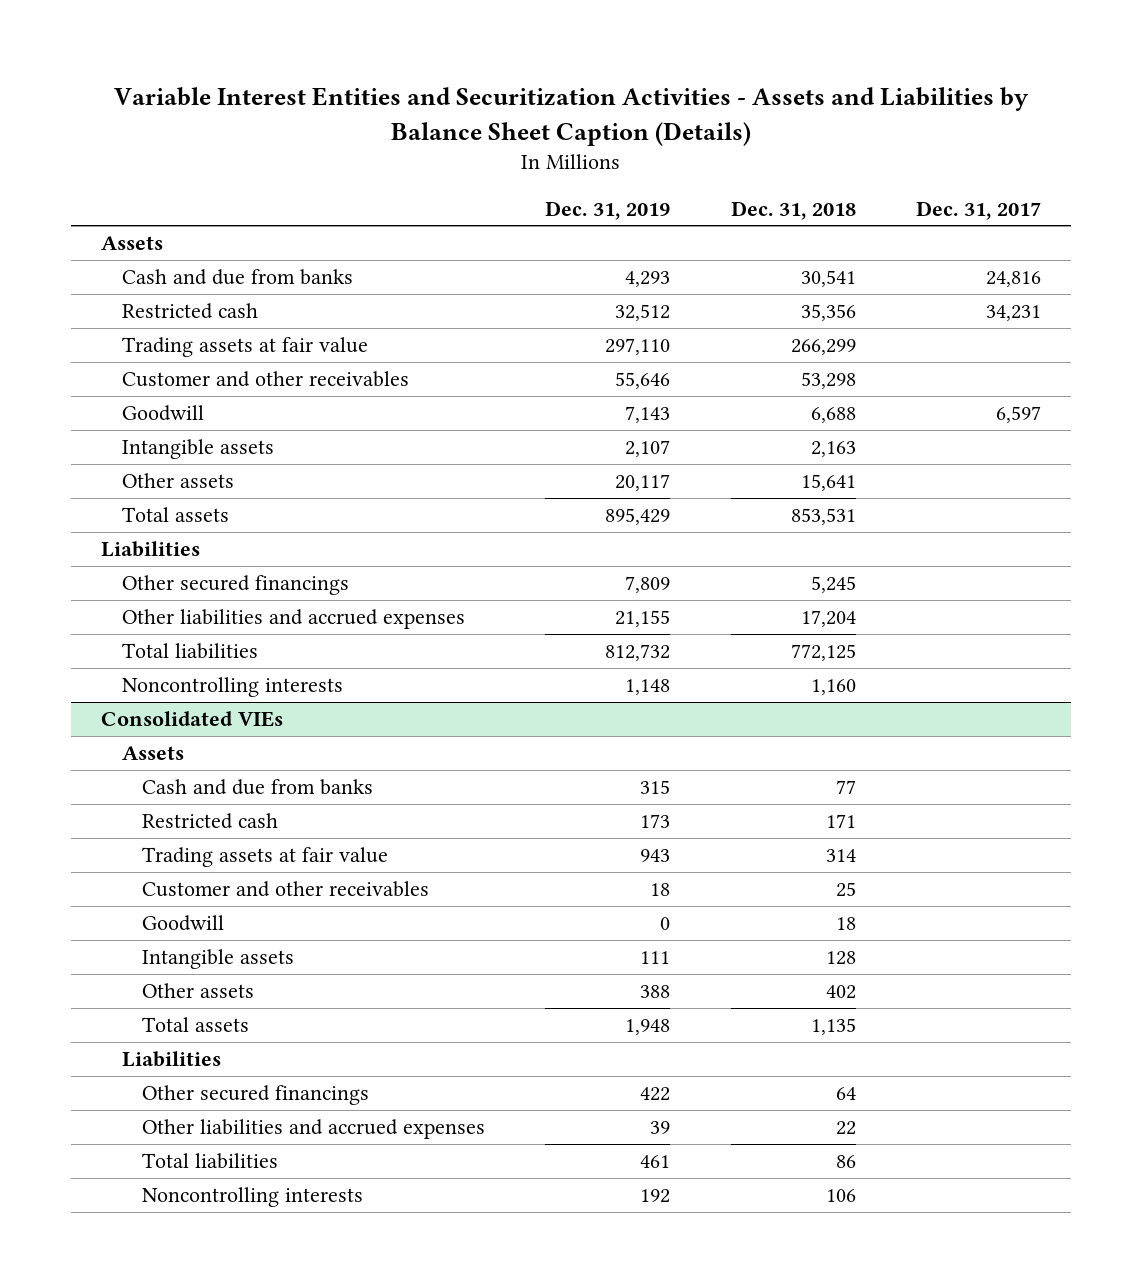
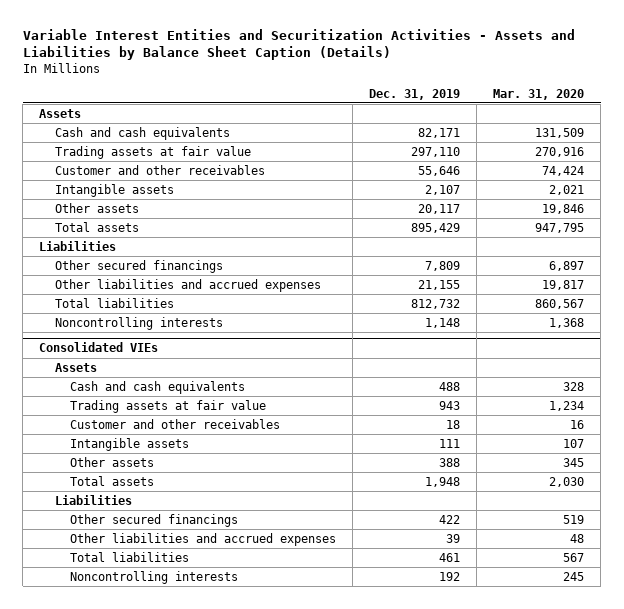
[730,200,856,220] Dec. 31, 2018 -> none
[915,200,1041,220] Dec. 31, 2017 -> none
none -> [493,88,585,100] Mar. 31, 2020
[121,269,353,286] Cash and due from banks -> none
[121,303,258,320] Restricted cash -> none
none -> [54,126,230,140] Cash and cash equivalents
[121,405,204,422] Goodwill -> none
[142,779,374,796] Cash and due from banks -> none
[142,813,279,830] Restricted cash -> none
none -> [69,380,245,394] Cash and cash equivalents
[142,915,225,932] Goodwill -> none

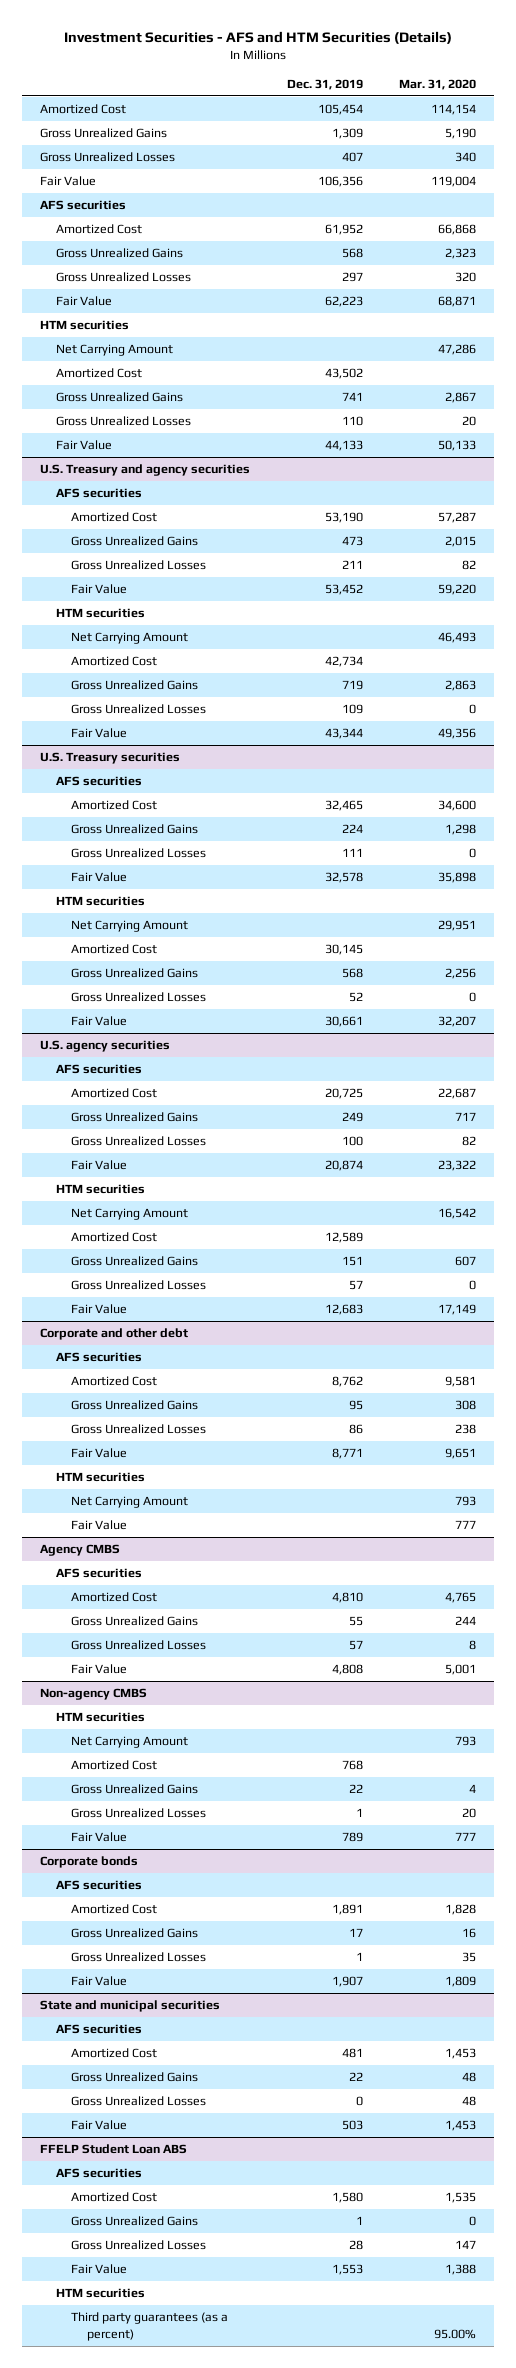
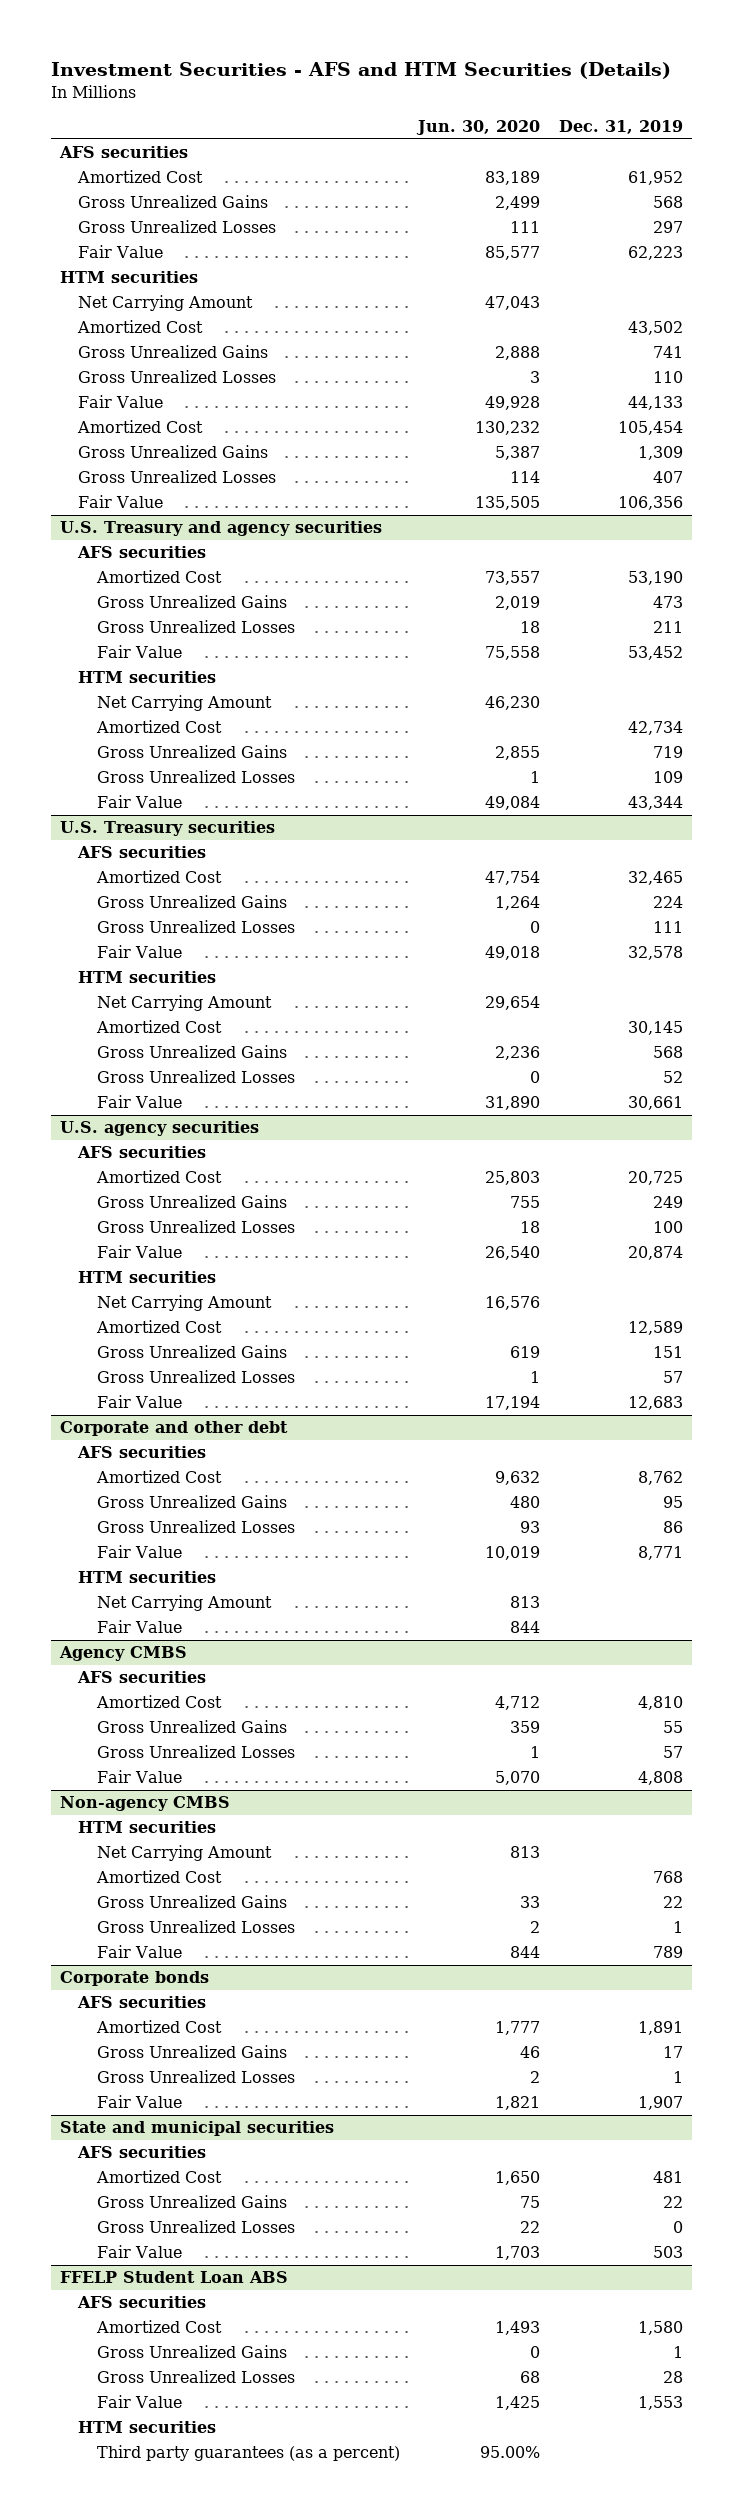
[398,78,476,90] Mar. 31, 2020 -> none
none -> [416,120,541,136] Jun. 30, 2020
[40,104,127,115] Amortized Cost -> [77,420,204,434] Amortized Cost
[40,128,168,139] Gross Unrealized Gains -> [78,445,269,459] Gross Unrealized Gains
[40,152,176,163] Gross Unrealized Losses -> [78,470,277,484] Gross Unrealized Losses
[40,176,97,187] Fair Value -> [78,495,164,509] Fair Value

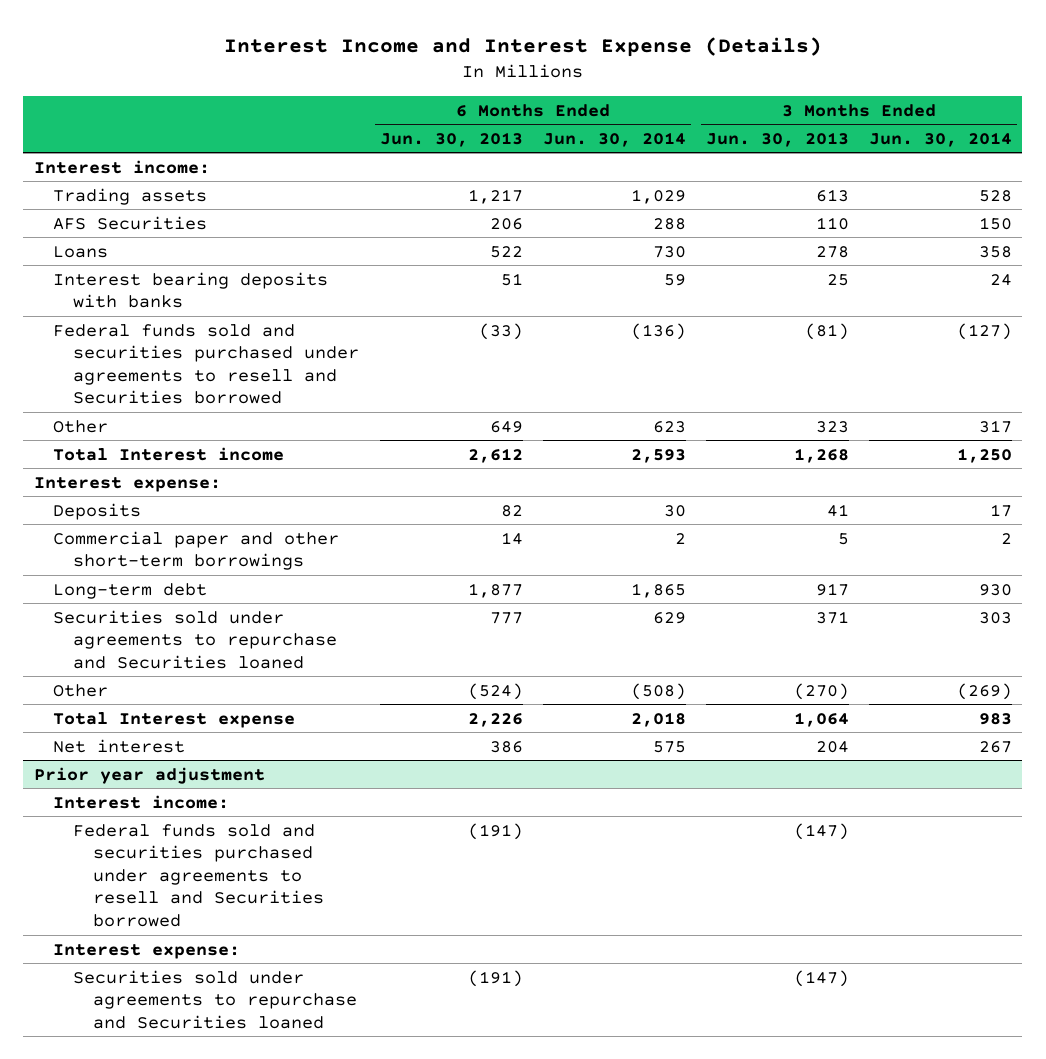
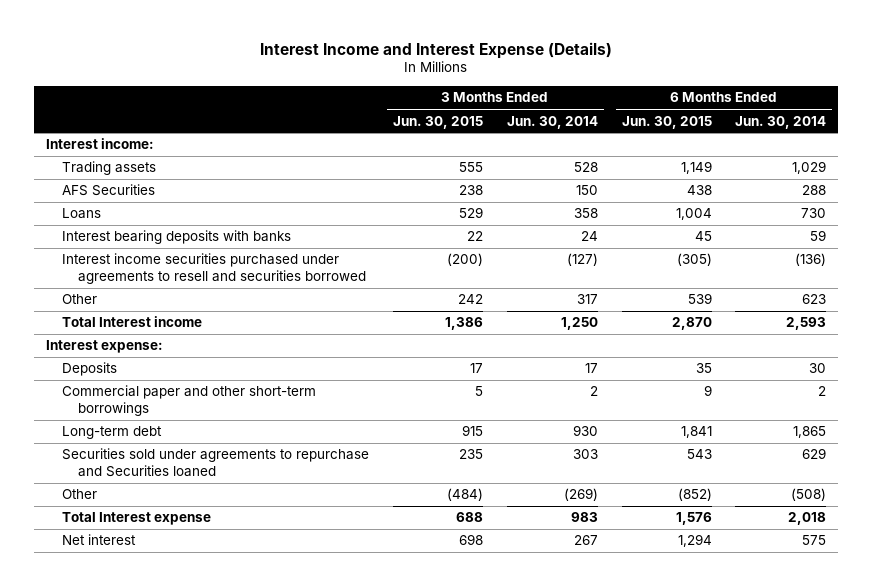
[379,131,523,147] Jun. 30, 2013 -> none
[706,131,850,147] Jun. 30, 2013 -> none
none -> [392,115,483,129] Jun. 30, 2015
none -> [621,115,712,129] Jun. 30, 2015
[53,323,360,405] Federal funds sold and securities purchased under agreements to resell and Securities borrowed -> [62,253,367,285] Interest income securities purchased under agreements to resell and securities borrowed
[33,766,265,784] Prior year adjustment -> none
[53,794,230,809] Interest income: -> none
[73,823,325,927] Federal funds sold and securities purchased under agreements to resell and Securities borrowed -> none
[53,943,241,959] Interest expense: -> none
[73,969,358,1029] Securities sold under agreements to repurchase and Securities loaned -> none

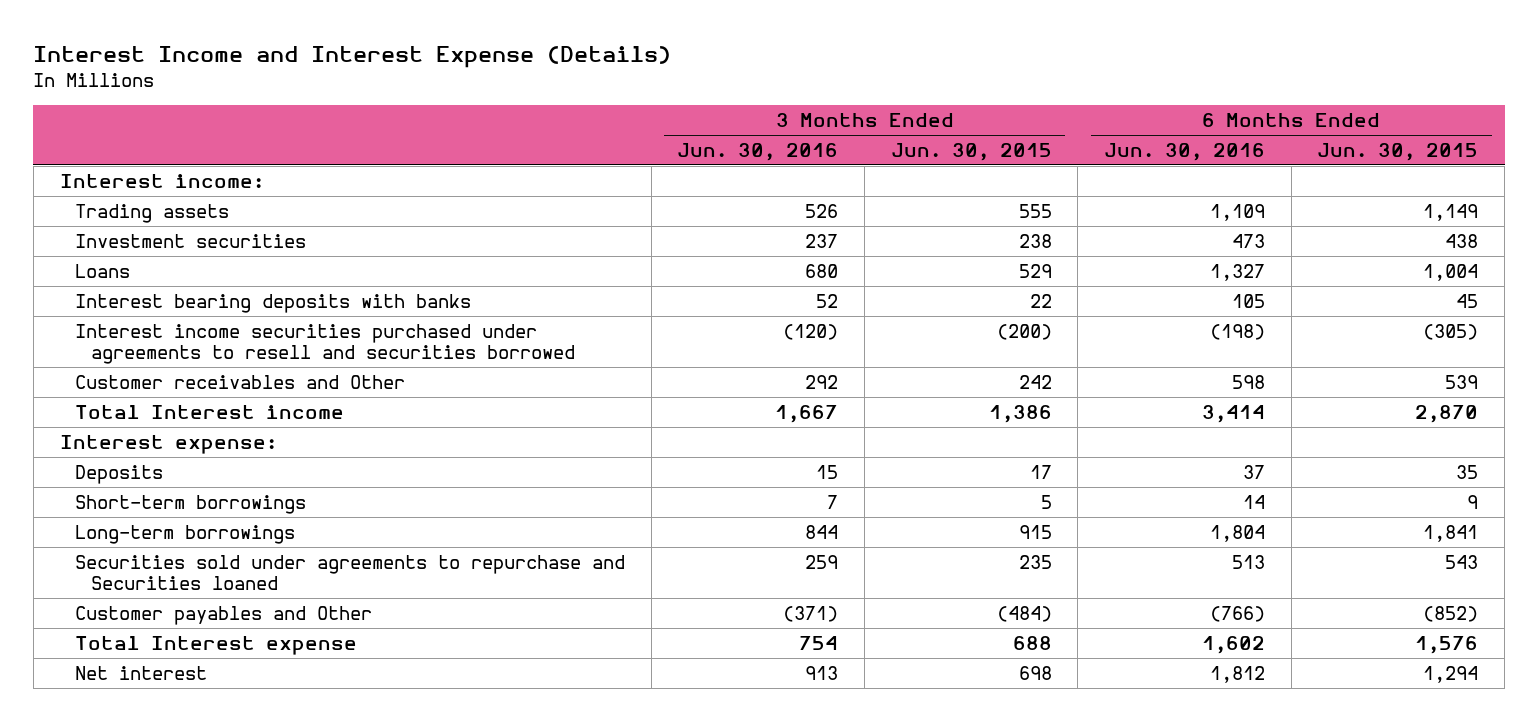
[506,115,598,129] Jun. 30, 2014 -> none
[735,115,827,129] Jun. 30, 2014 -> none
none -> [677,142,839,161] Jun. 30, 2016
none -> [1104,142,1266,161] Jun. 30, 2016
[62,184,156,197] AFS Securities -> [75,233,307,248] Investment securities
[62,294,98,305] Other -> [75,374,406,389] Customer receivables and Other
[62,385,317,417] Commercial paper and other short-term borrowings -> none
none -> [75,494,307,514] Short-term borrowings
[62,426,163,440] Long-term debt -> [75,524,296,544] Long-term borrowings
[62,489,98,500] Other -> [75,605,373,625] Customer payables and Other

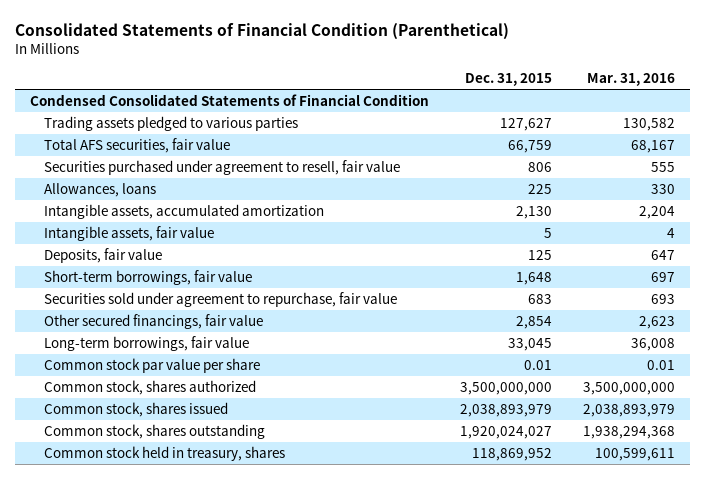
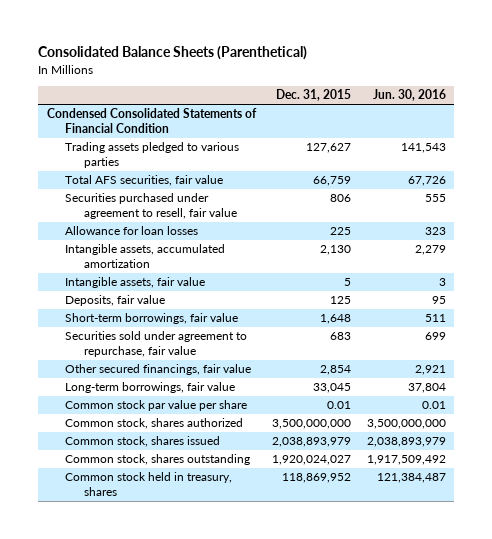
[15,23,510,41] Consolidated Statements of Financial Condition (Parenthetical) -> [38,46,308,61] Consolidated Balance Sheets (Parenthetical)
[586,73,675,87] Mar. 31, 2016 -> none
none -> [372,89,446,102] Jun. 30, 2016
[44,182,157,197] Allowances, loans -> [65,226,199,236] Allowance for loan losses

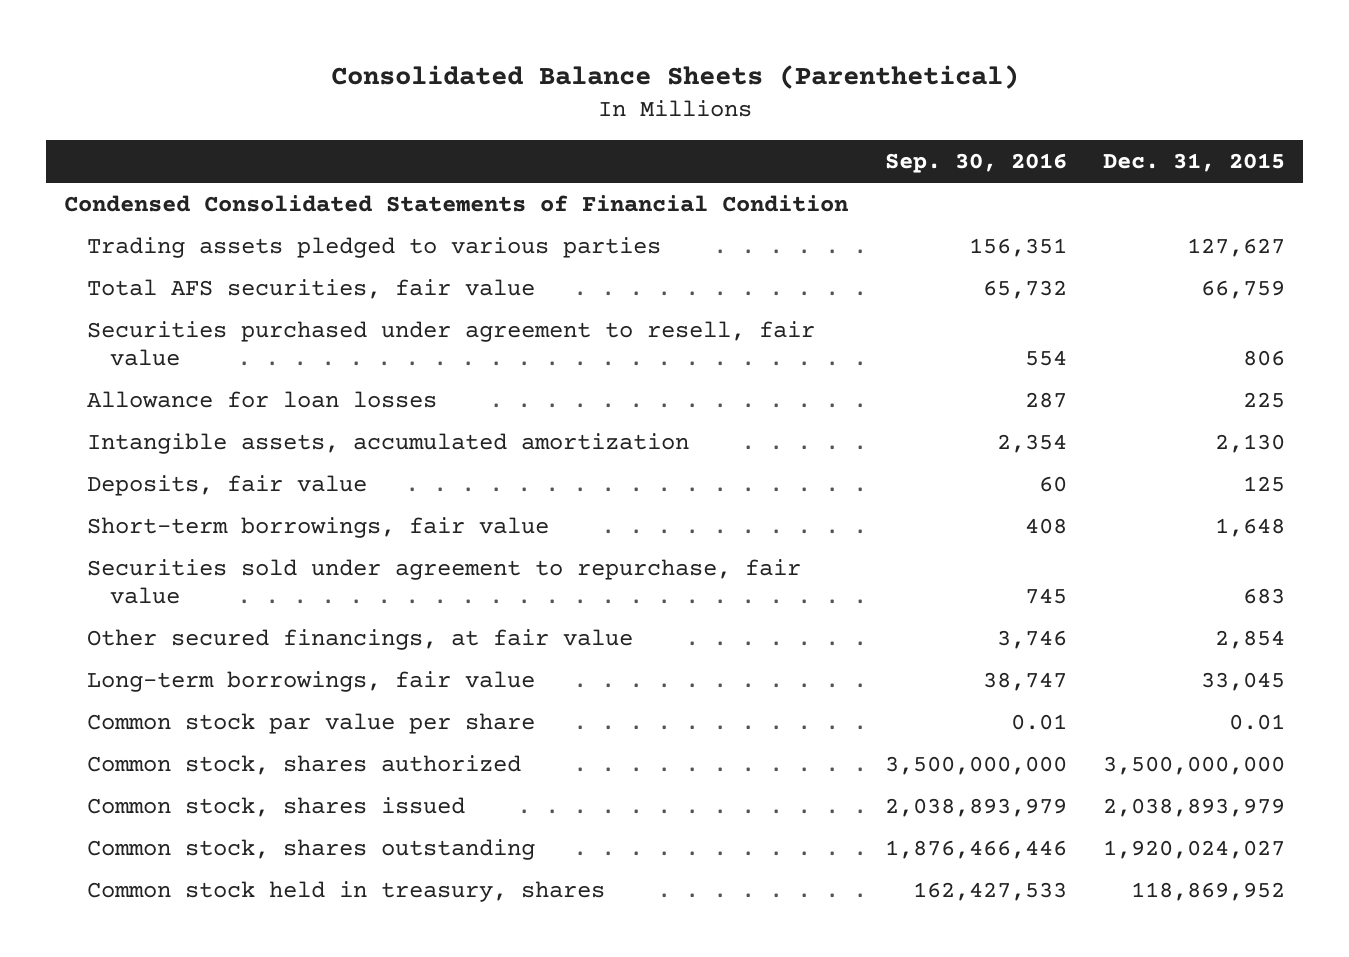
[372,89,446,102] Jun. 30, 2016 -> none
none -> [884,153,1067,174] Sep. 30, 2016
[65,277,206,289] Intangible assets, fair value -> none
[65,364,252,376] Other secured financings, fair value -> [87,628,634,650] Other secured financings, at fair value

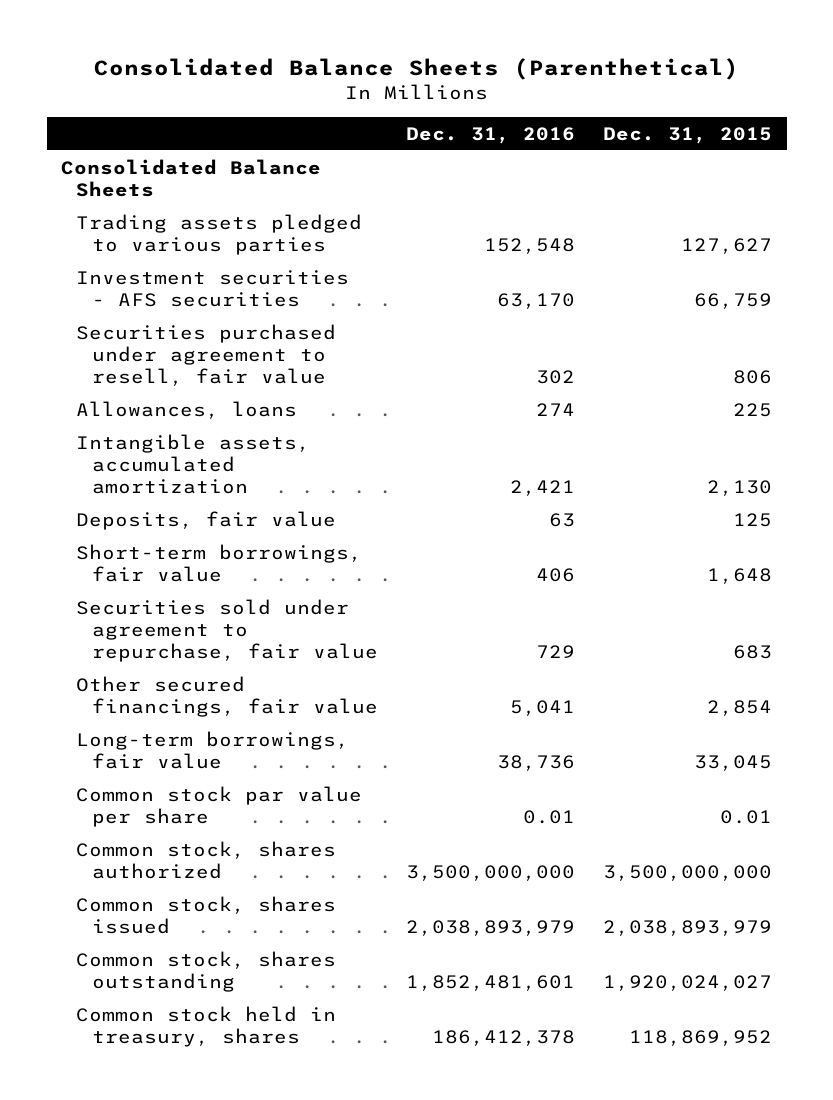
[884,153,1067,174] Sep. 30, 2016 -> none
none -> [406,126,576,144] Dec. 31, 2016
[64,194,850,212] Condensed Consolidated Statements of Financial Condition -> [60,158,321,198] Consolidated Balance Sheets
[87,278,536,299] Total AFS securities, fair value -> [76,269,350,308] Investment securities - AFS securities
[87,390,438,408] Allowance for loan losses -> [76,400,298,419] Allowances, loans
[87,628,634,650] Other secured financings, at fair value -> [76,675,379,718] Other secured financings, fair value

